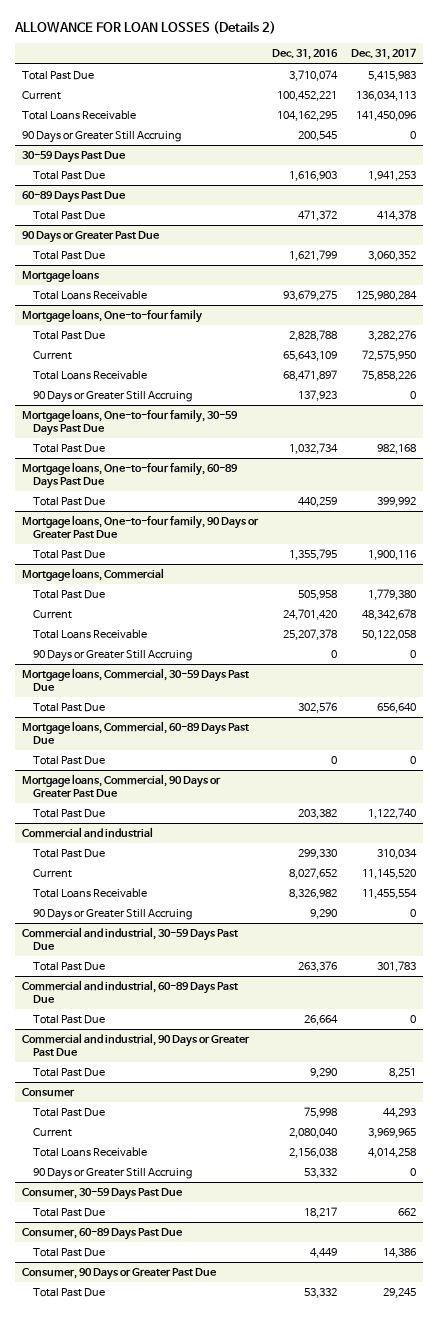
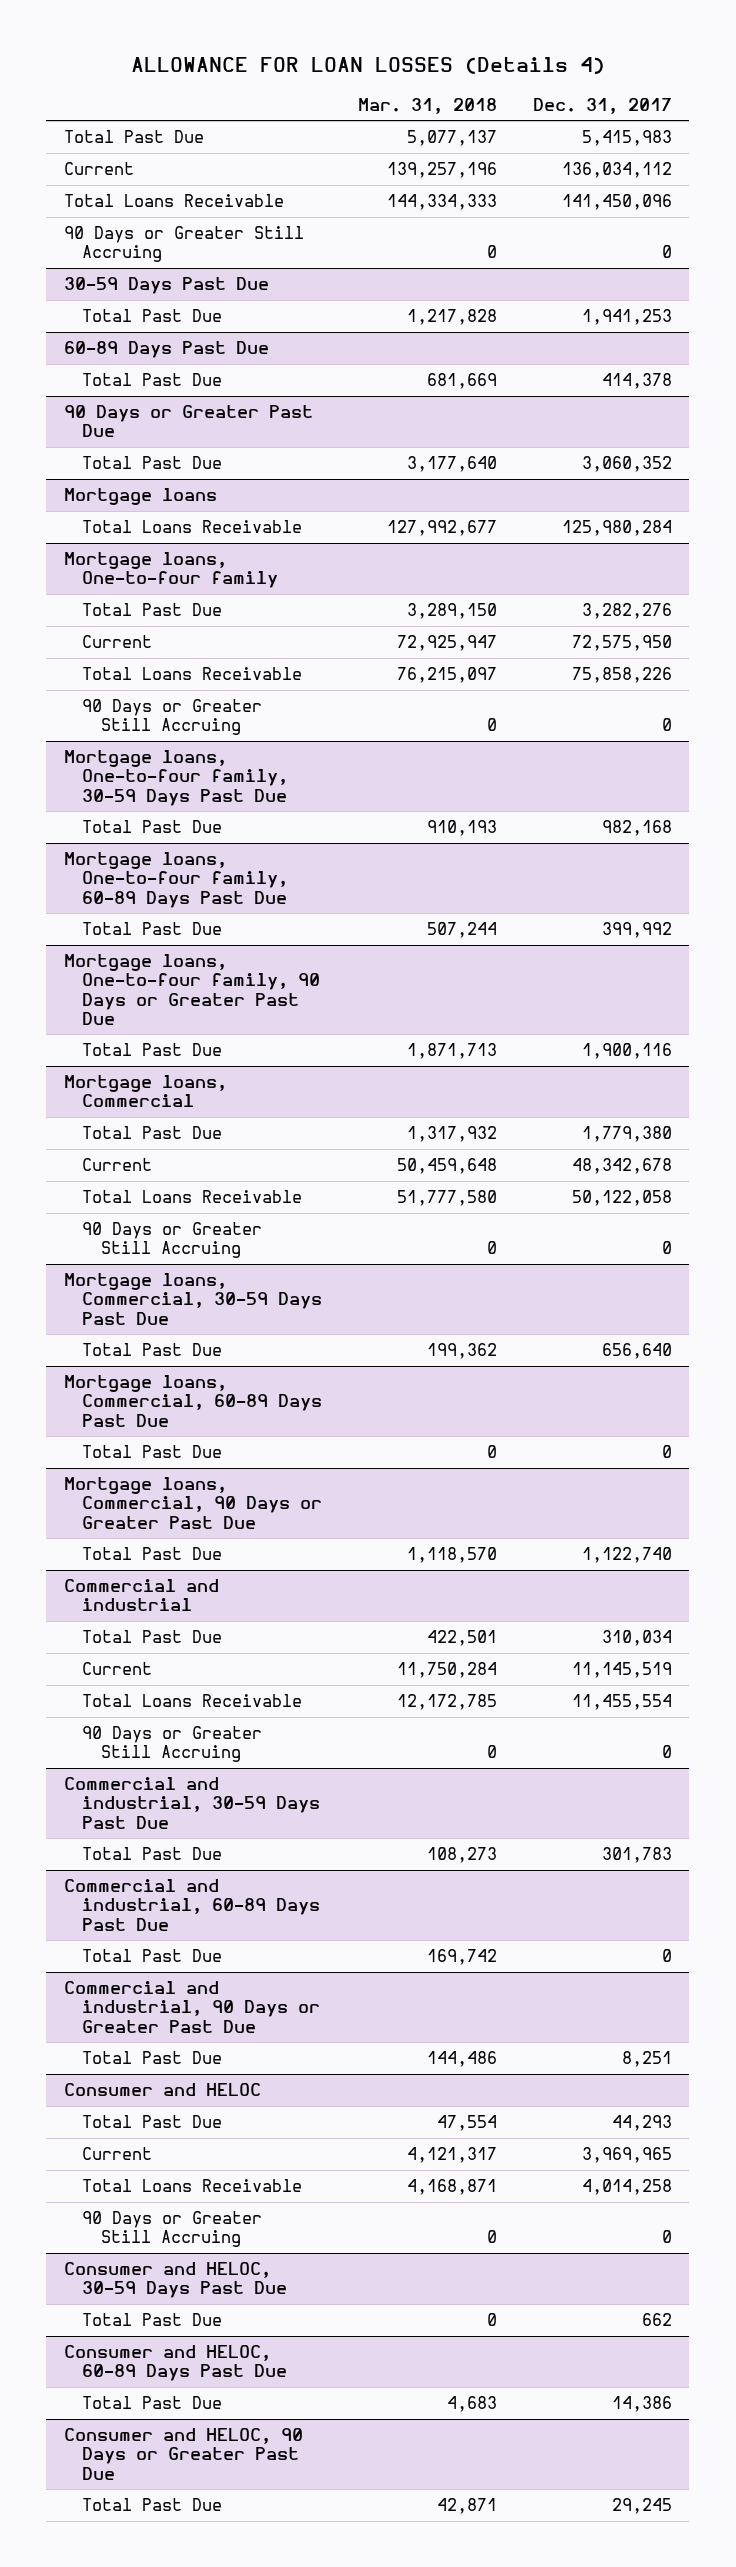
[13,21,276,35] ALLOWANCE FOR LOAN LOSSES (Details 2) -> [130,56,605,74] ALLOWANCE FOR LOAN LOSSES (Details 4)
[272,49,339,61] Dec. 31, 2016 -> none
none -> [358,97,498,114] Mar. 31, 2018
[356,91,417,102] 136,034,113 -> [561,162,672,179] 136,034,112
[362,869,417,880] 11,145,520 -> [571,1662,672,1679] 11,145,519
[21,1088,75,1098] Consumer -> [63,2083,261,2097] Consumer and HELOC
[21,1188,183,1201] Consumer, 30-59 Days Past Due -> [63,2262,288,2299] Consumer and HELOC, 30-59 Days Past Due
[21,1228,183,1241] Consumer, 60-89 Days Past Due -> [63,2345,288,2382] Consumer and HELOC, 60-89 Days Past Due
[21,1268,217,1281] Consumer, 90 Days or Greater Past Due -> [63,2428,303,2480] Consumer and HELOC, 90 Days or Greater Past Due

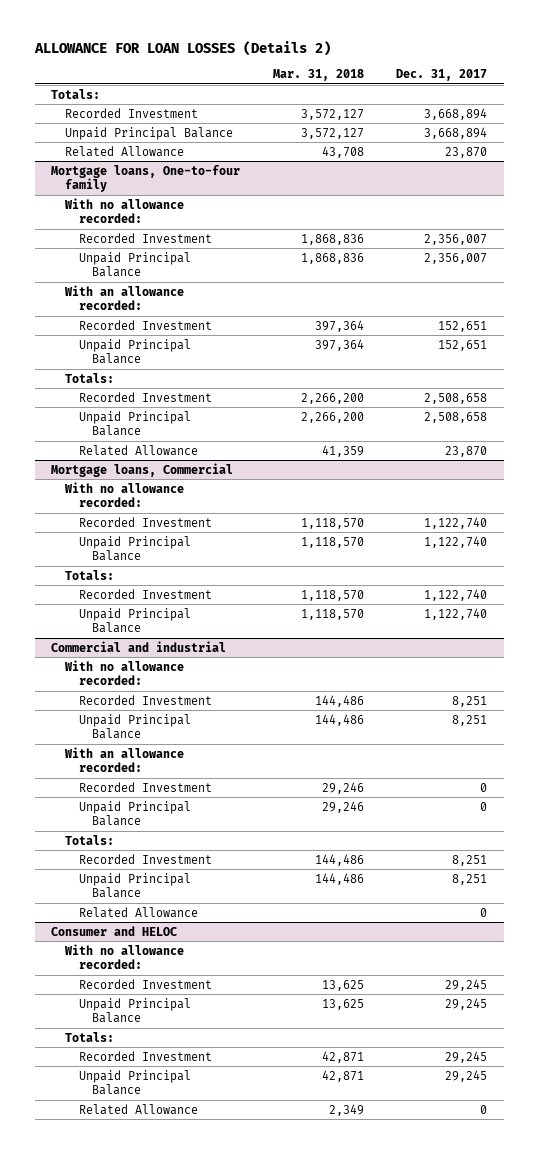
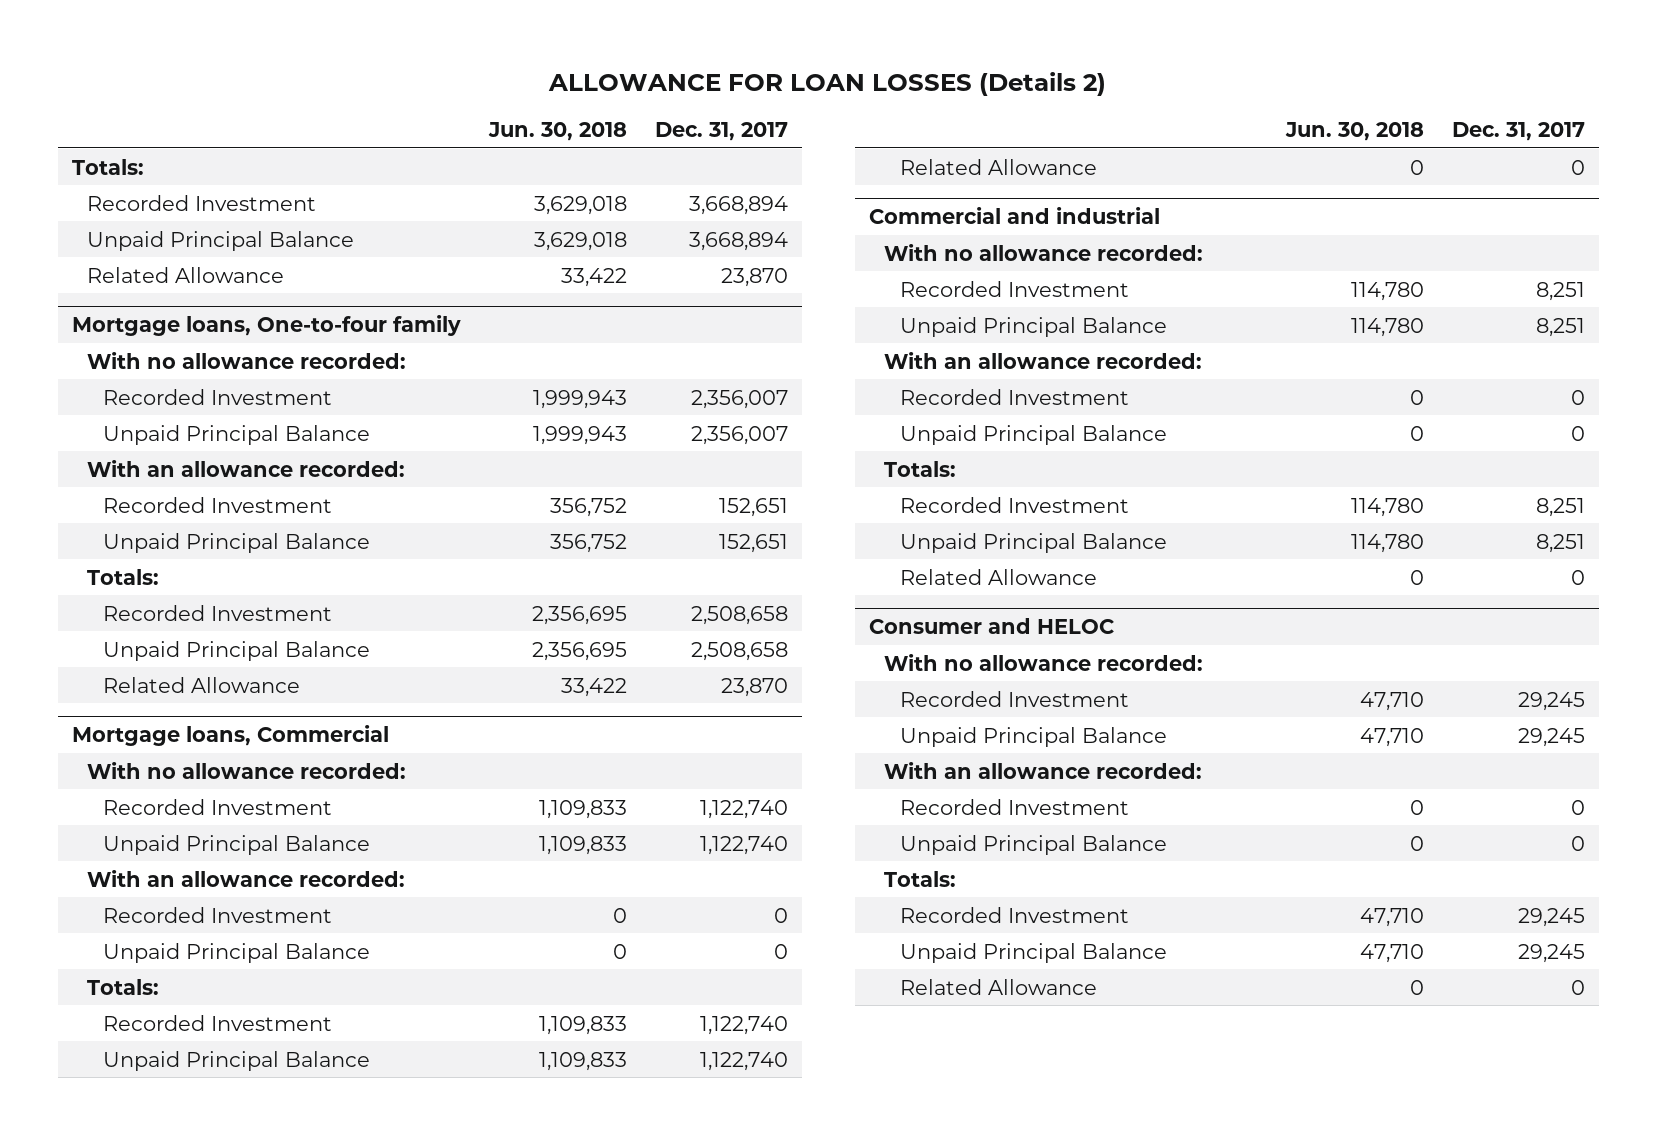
[272,69,364,82] Mar. 31, 2018 -> none
none -> [487,122,627,142] Jun. 30, 2018
none -> [87,869,406,887] With an allowance recorded:
none -> [102,906,332,923] Recorded Investment
none -> [102,942,370,963] Unpaid Principal Balance
none -> [899,158,1097,175] Related Allowance
none -> [884,761,1203,779] With an allowance recorded:
none -> [899,798,1129,815] Recorded Investment
none -> [899,834,1167,855] Unpaid Principal Balance

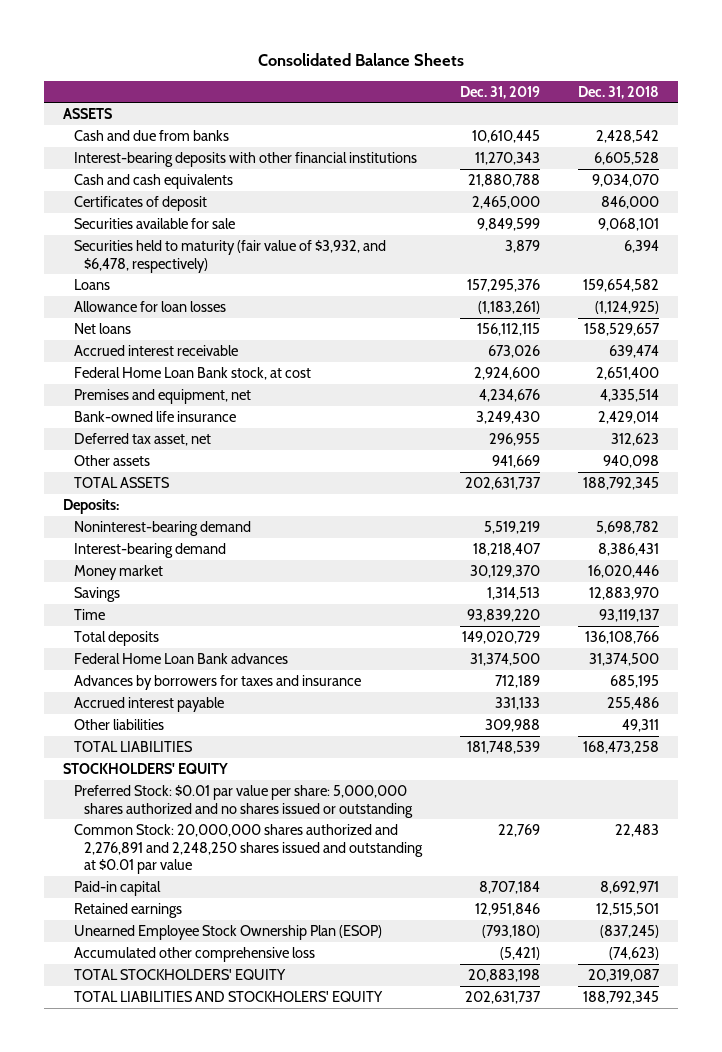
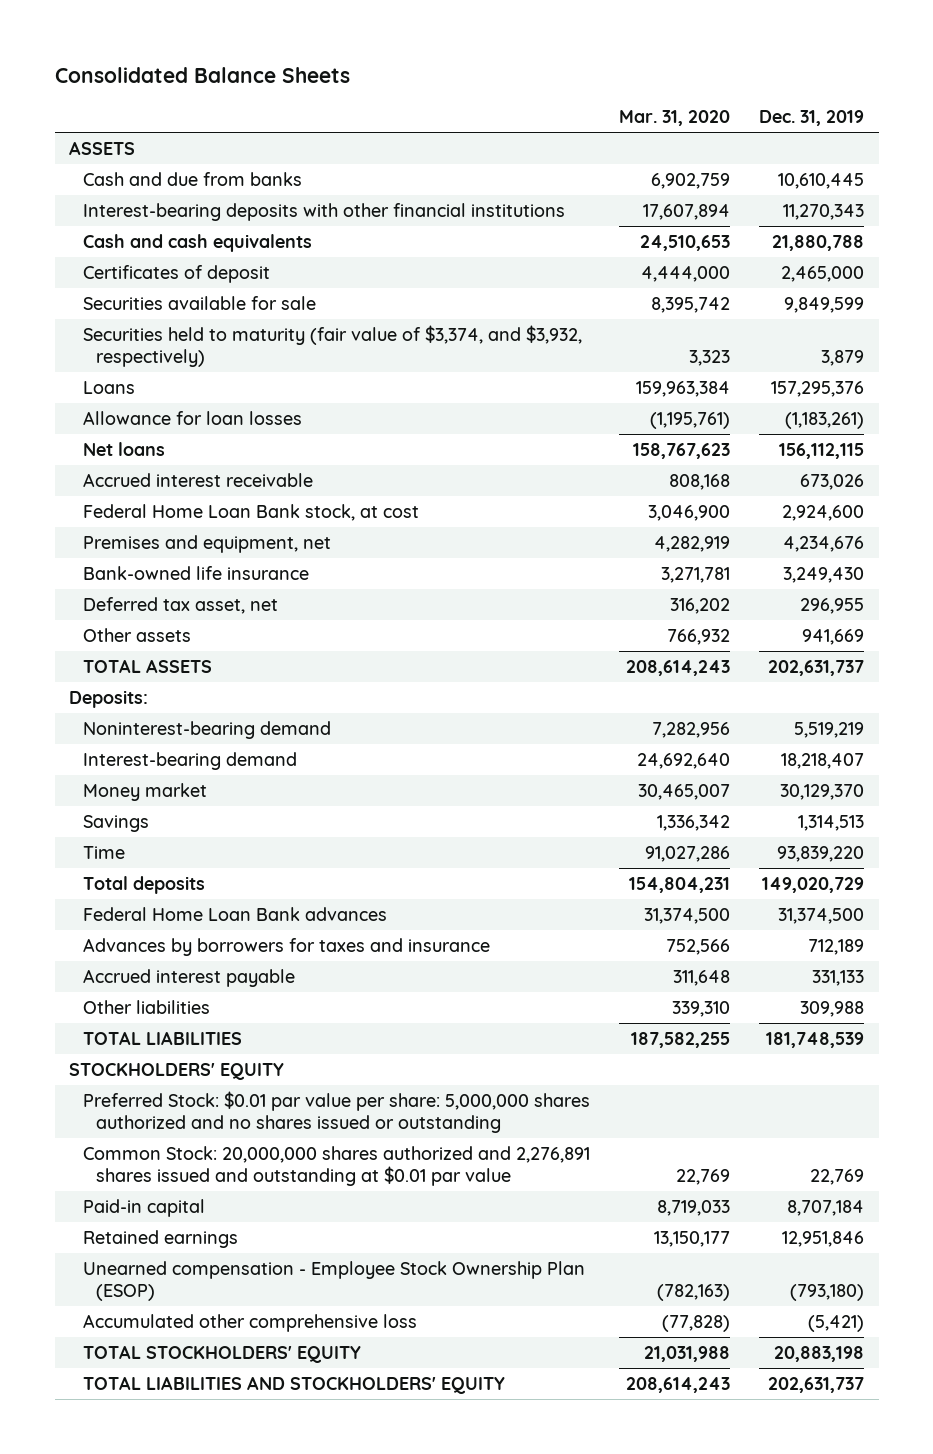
[578,85,660,99] Dec. 31, 2018 -> none
none -> [618,110,730,127] Mar. 31, 2020
[73,239,386,273] Securities held to maturity (fair value of $3,932, and $6,478, respectively) -> [82,324,582,367] Securities held to maturity (fair value of $3,374, and $3,932, respectively)
[73,823,424,875] Common Stock: 20,000,000 shares authorized and 2,276,891 and 2,248,250 shares issued and outstanding at $0.01 par value -> [82,1145,590,1186] Common Stock: 20,000,000 shares authorized and 2,276,891 shares issued and outstanding at $0.01 par value
[73,924,382,940] Unearned Employee Stock Ownership Plan (ESOP) -> [82,1260,585,1301] Unearned compensation - Employee Stock Ownership Plan (ESOP)
[73,990,383,1002] TOTAL LIABILITIES AND STOCKHOLERS' EQUITY -> [82,1375,505,1394] TOTAL LIABILITIES AND STOCKHOLDERS' EQUITY

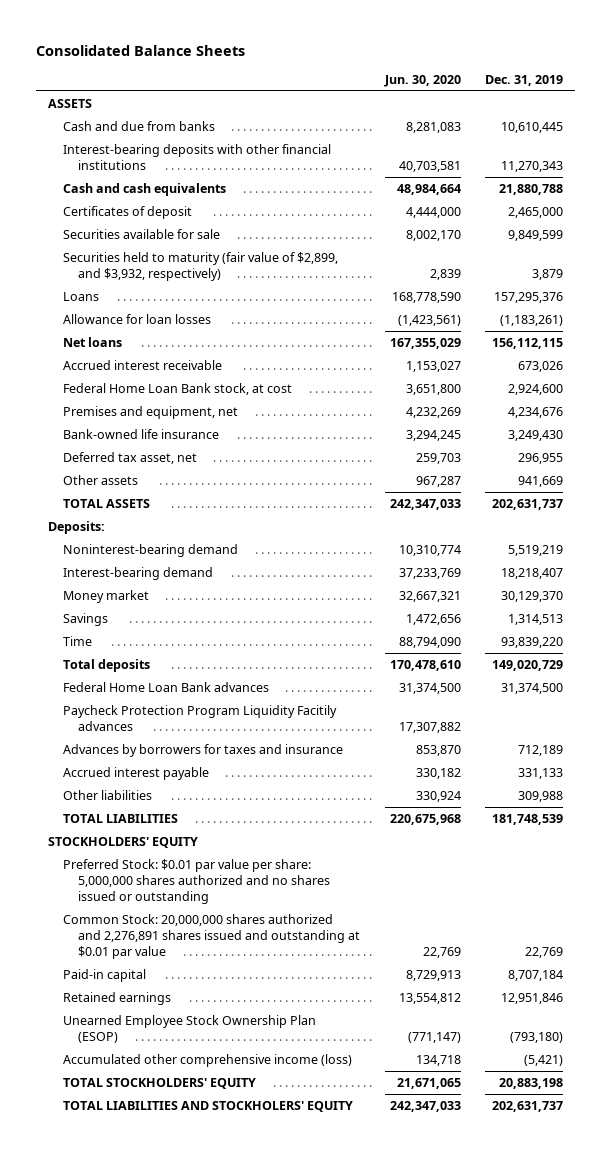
[618,110,730,127] Mar. 31, 2020 -> none
none -> [383,75,461,88] Jun. 30, 2020
[82,324,582,367] Securities held to maturity (fair value of $3,374, and $3,932, respectively) -> [63,251,339,281] Securities held to maturity (fair value of $2,899, and $3,932, respectively)
none -> [63,704,338,731] Paycheck Protection Program Liquidity Facitily advances
[82,1260,585,1301] Unearned compensation - Employee Stock Ownership Plan (ESOP) -> [63,1014,317,1043] Unearned Employee Stock Ownership Plan (ESOP)
[82,1313,417,1332] Accumulated other comprehensive loss -> [63,1053,353,1067] Accumulated other comprehensive income (loss)
[82,1375,505,1394] TOTAL LIABILITIES AND STOCKHOLDERS' EQUITY -> [63,1100,354,1112] TOTAL LIABILITIES AND STOCKHOLERS' EQUITY

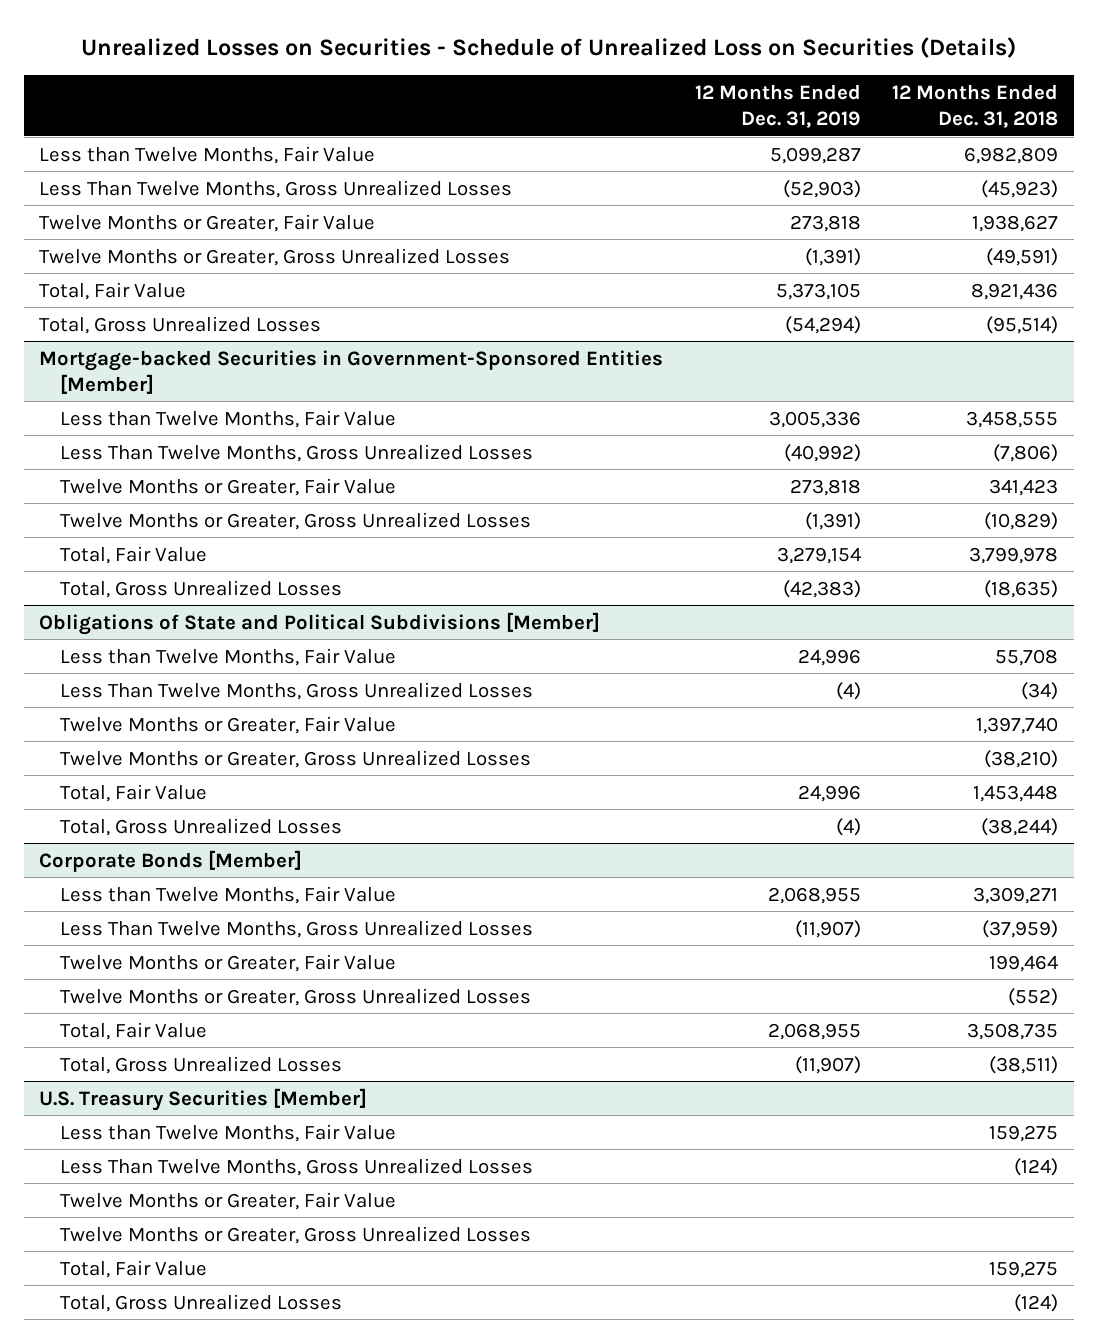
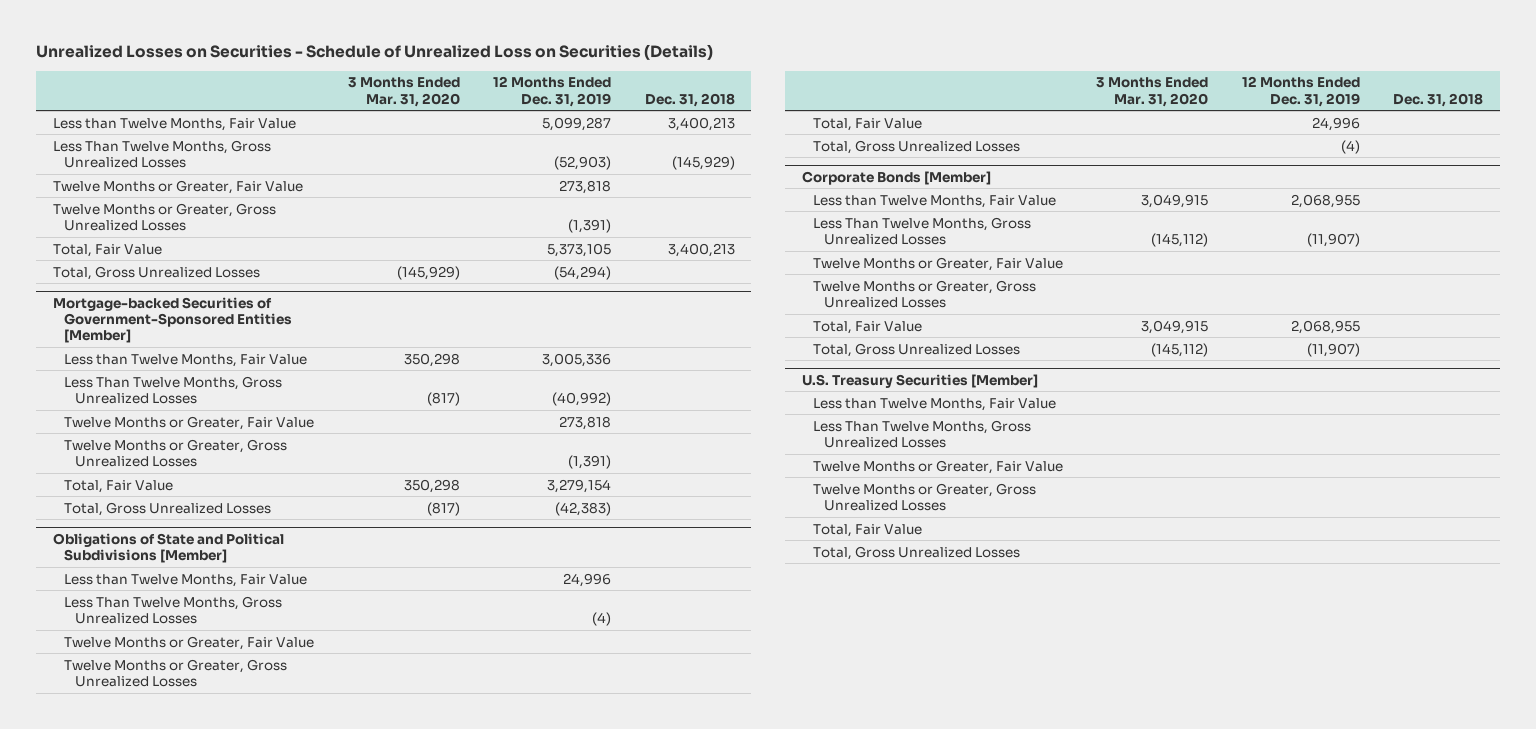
[891,83,1058,129] 12 Months Ended Dec. 31, 2018 -> none
none -> [347,77,460,107] 3 Months Ended Mar. 31, 2020
none -> [644,92,735,107] Dec. 31, 2018
[39,349,664,394] Mortgage-backed Securities in Government-Sponsored Entities [Member] -> [53,296,293,344] Mortgage-backed Securities of Government-Sponsored Entities [Member]

